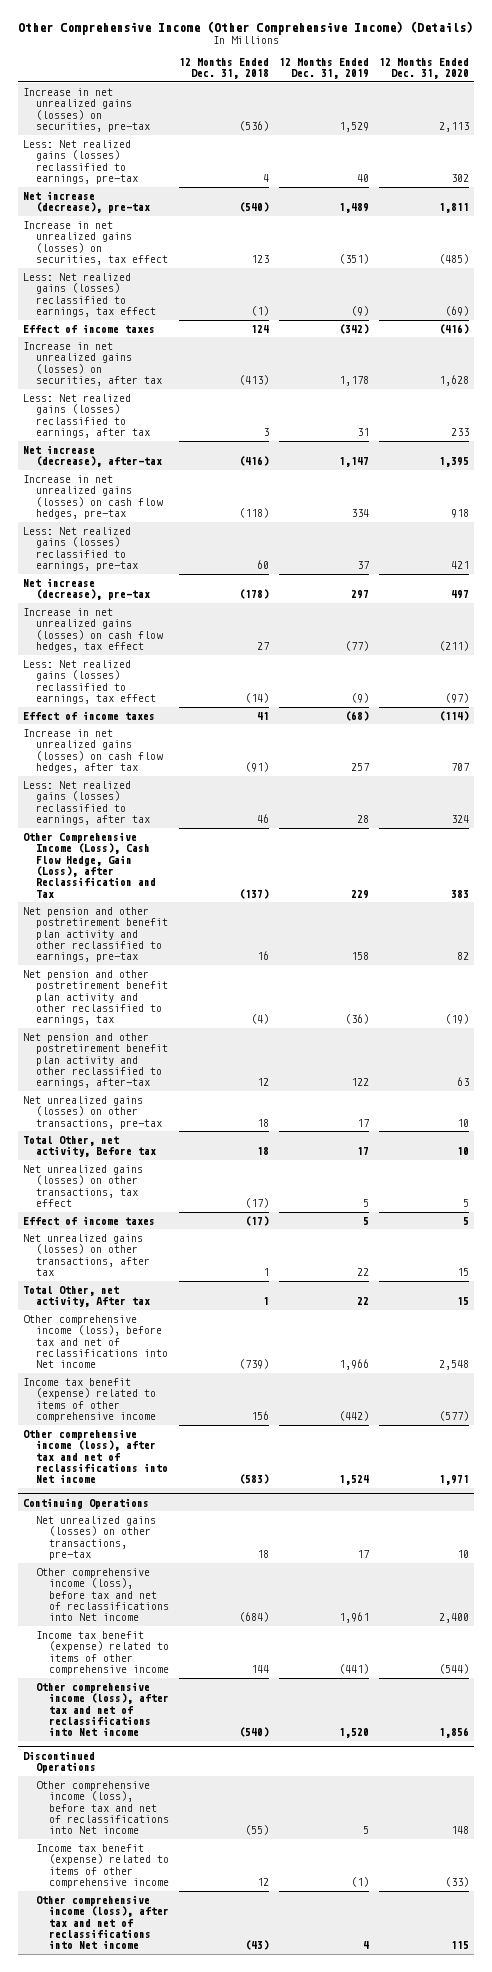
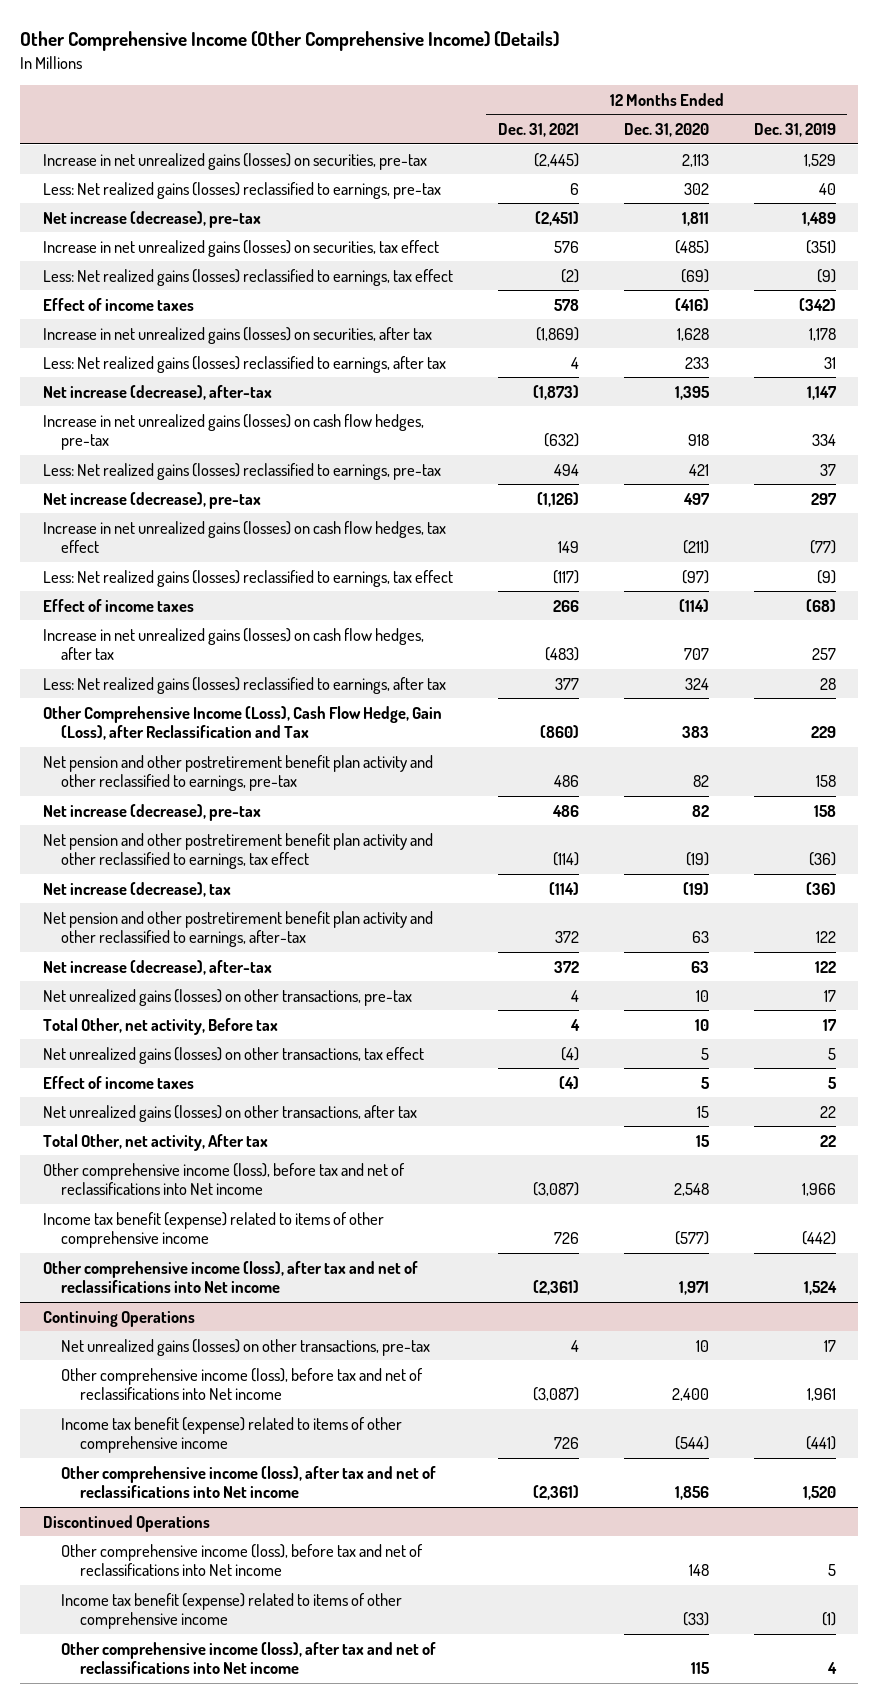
[179,57,270,80] 12 Months Ended Dec. 31, 2018 -> none
none -> [497,123,579,138] Dec. 31, 2021
none -> [42,803,261,821] Net increase (decrease), pre-tax
none -> [42,832,433,870] Net pension and other postretirement benefit plan activity and other reclassified to earnings, tax effect
[22,969,168,1026] Net pension and other postretirement benefit plan activity and other reclassified to earnings, tax -> [42,881,231,897] Net increase (decrease), tax
none -> [42,959,272,975] Net increase (decrease), after-tax

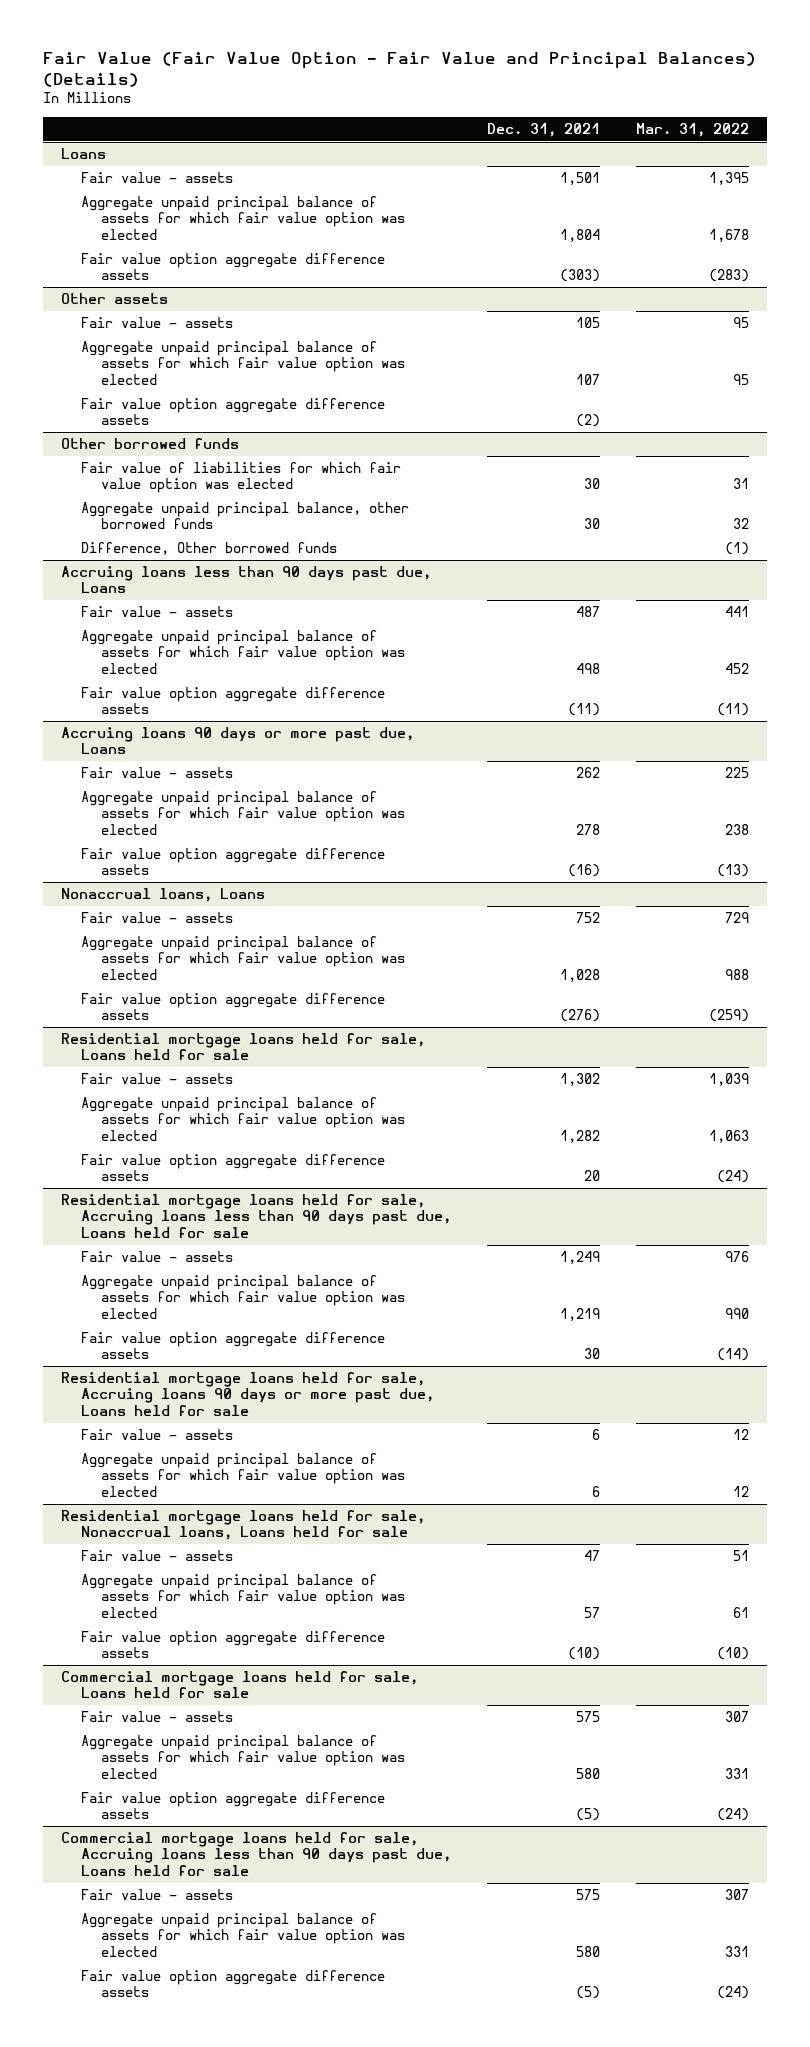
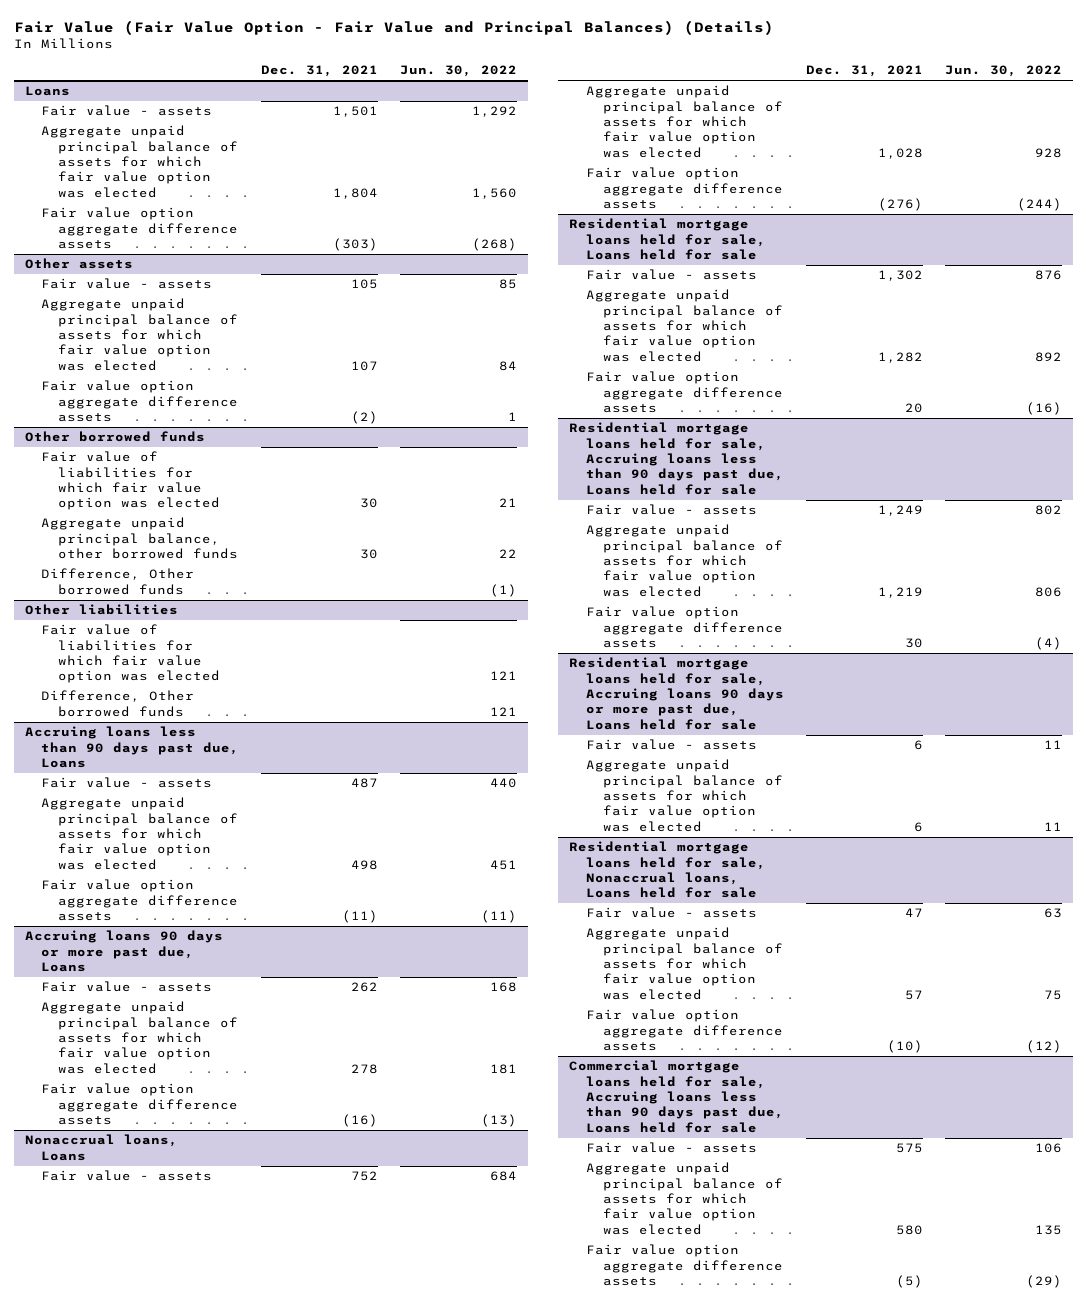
[635,122,749,137] Mar. 31, 2022 -> none
none -> [400,65,518,78] Jun. 30, 2022
none -> [24,604,178,616] Other liabilities
none -> [41,624,221,684] Fair value of liabilities for which fair value option was elected
none -> [41,690,195,717] Difference, Other borrowed funds
[60,1671,418,1699] Commercial mortgage loans held for sale, Loans held for sale -> none
[81,1711,234,1723] Fair value - assets -> none
[81,1735,406,1779] Aggregate unpaid principal balance of assets for which fair value option was elected -> none
[81,1792,386,1820] Fair value option aggregate difference assets -> none

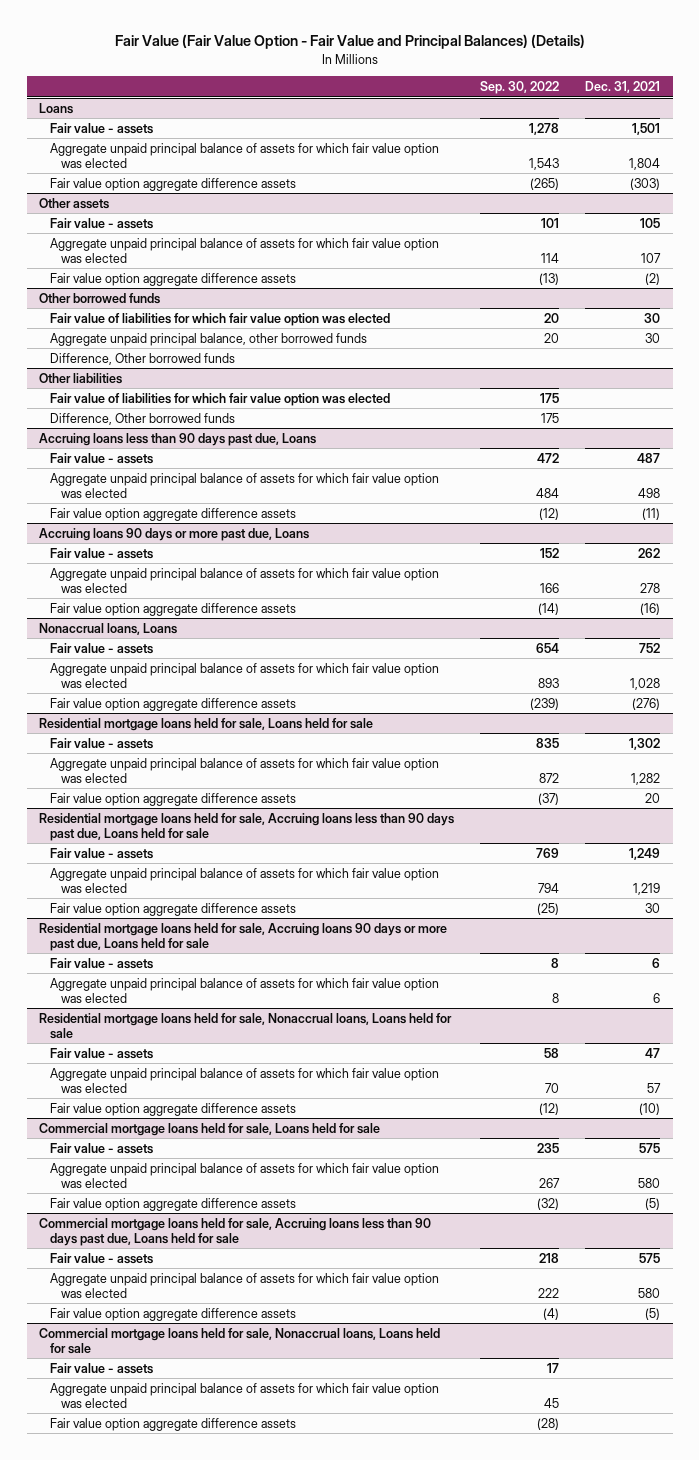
[400,65,518,78] Jun. 30, 2022 -> none
none -> [480,81,560,95] Sep. 30, 2022
none -> [39,1122,381,1136] Commercial mortgage loans held for sale, Loans held for sale
none -> [50,1142,154,1154] Fair value - assets
none -> [50,1162,440,1188] Aggregate unpaid principal balance of assets for which fair value option was elected
none -> [50,1197,297,1211] Fair value option aggregate difference assets
none -> [39,1327,441,1354] Commercial mortgage loans held for sale, Nonaccrual loans, Loans held for sale
none -> [50,1362,154,1374] Fair value - assets
none -> [50,1382,440,1408] Aggregate unpaid principal balance of assets for which fair value option was elected
none -> [50,1417,297,1431] Fair value option aggregate difference assets

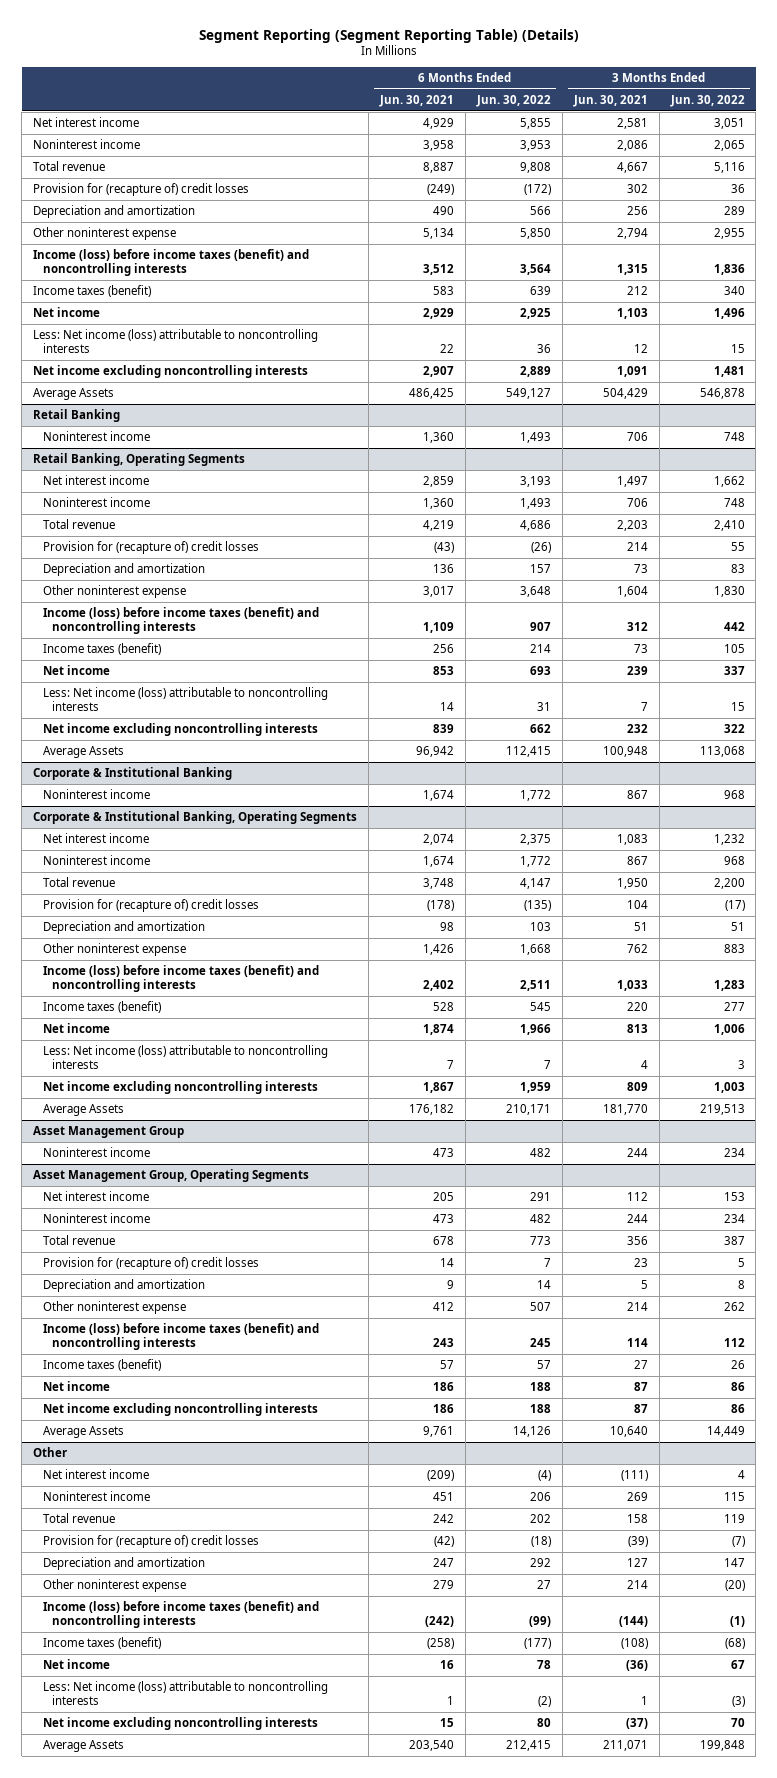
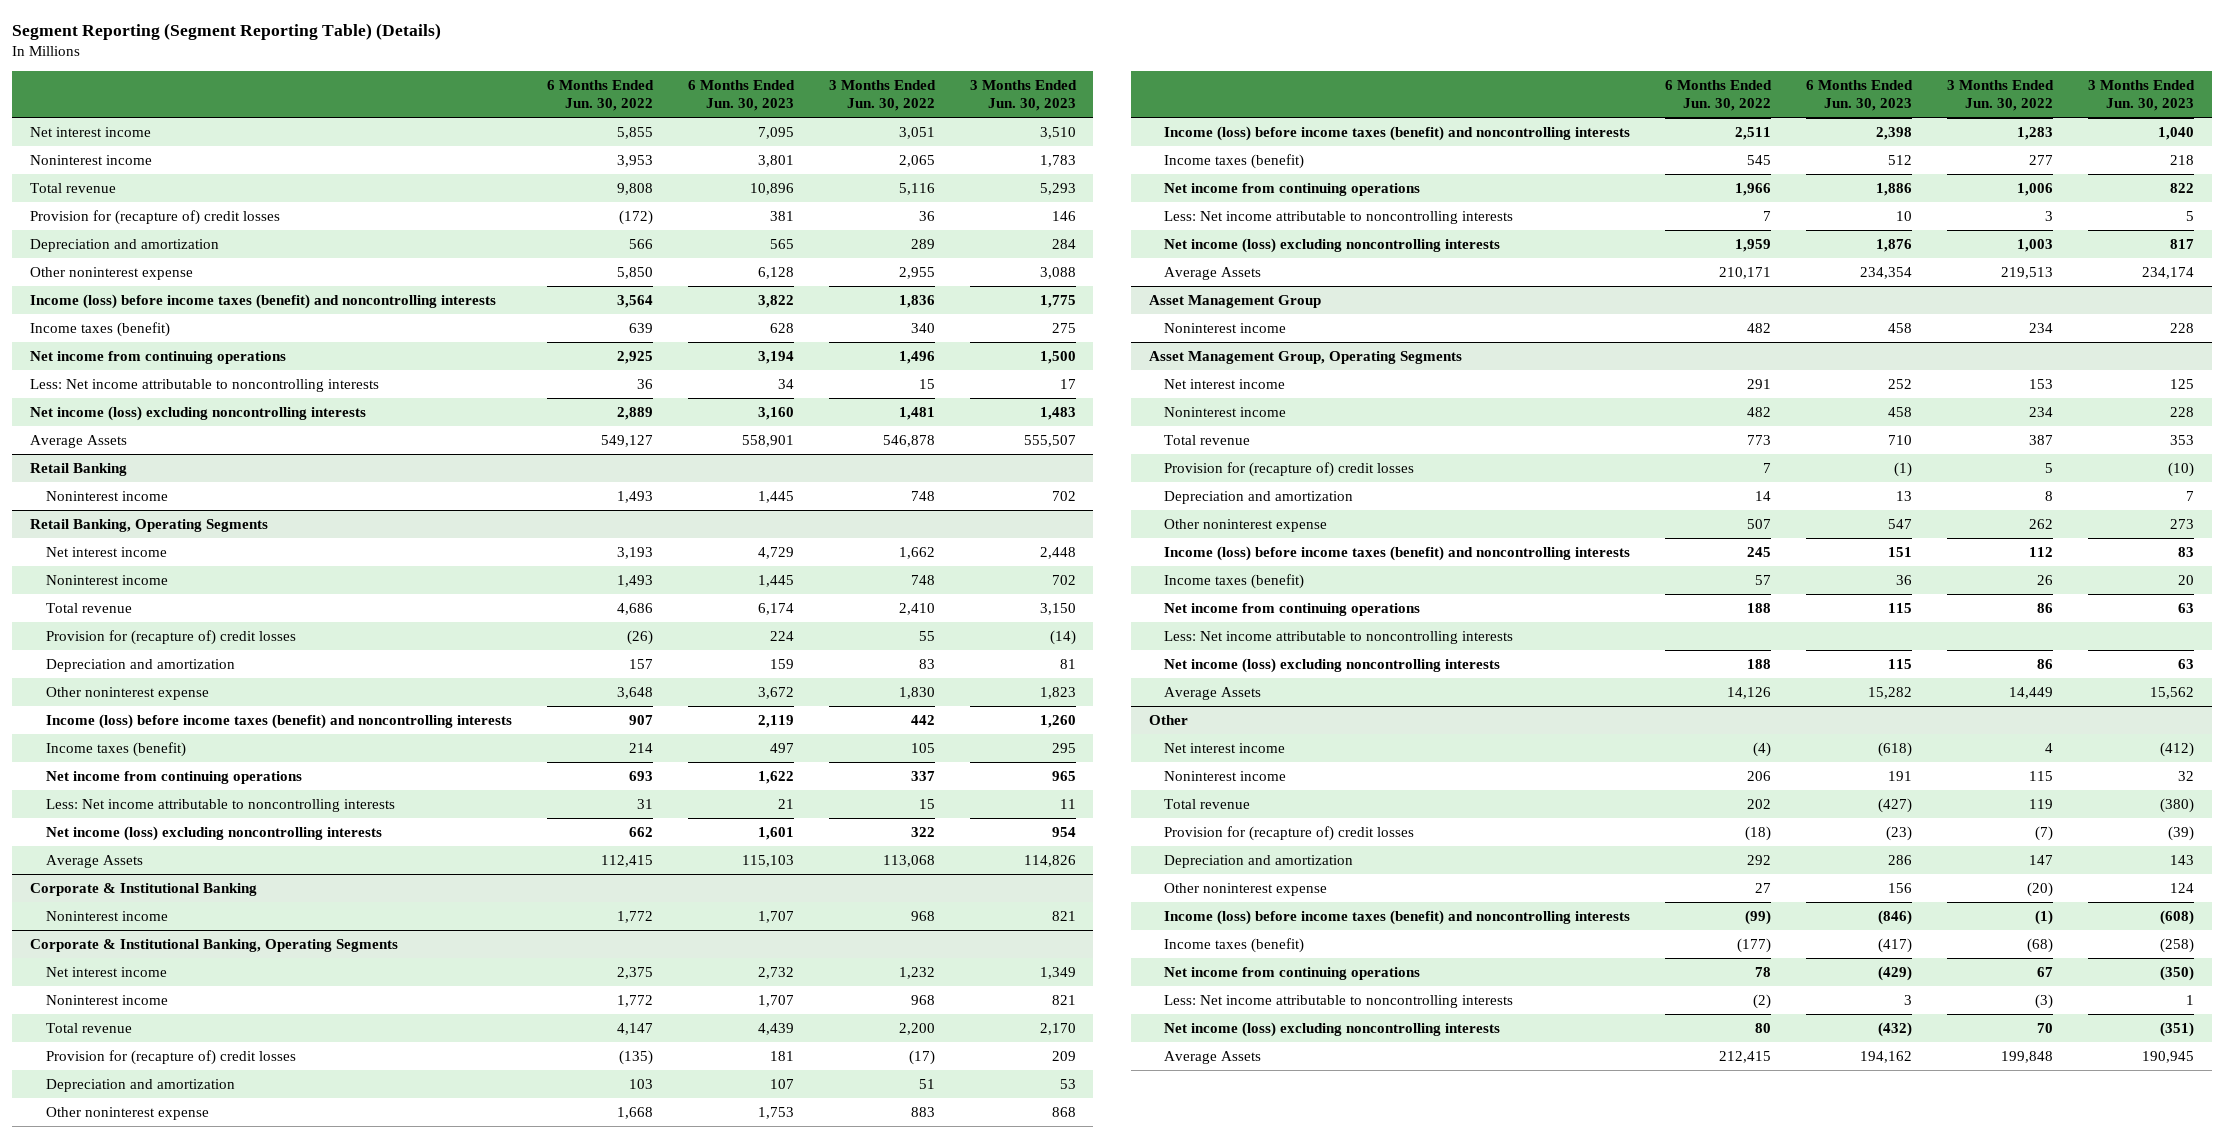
[378,95,454,108] Jun. 30, 2021 -> none
[572,95,648,108] Jun. 30, 2021 -> none
none -> [687,80,795,112] 6 Months Ended Jun. 30, 2023
none -> [969,80,1077,112] 3 Months Ended Jun. 30, 2023
[32,307,100,318] Net income -> [29,350,286,364] Net income from continuing operations
[32,329,318,354] Less: Net income (loss) attributable to noncontrolling interests -> [29,378,379,392] Less: Net income attributable to noncontrolling interests
[32,365,308,379] Net income excluding noncontrolling interests -> [29,405,366,421] Net income (loss) excluding noncontrolling interests
[42,665,110,676] Net income -> [45,770,302,784] Net income from continuing operations
[42,687,328,712] Less: Net income (loss) attributable to noncontrolling interests -> [45,798,395,812] Less: Net income attributable to noncontrolling interests
[42,723,318,737] Net income excluding noncontrolling interests -> [45,825,382,841] Net income (loss) excluding noncontrolling interests
[42,1023,110,1034] Net income -> [1164,182,1421,196] Net income from continuing operations
[42,1045,328,1070] Less: Net income (loss) attributable to noncontrolling interests -> [1164,210,1514,224] Less: Net income attributable to noncontrolling interests
[42,1081,318,1095] Net income excluding noncontrolling interests -> [1164,237,1501,253] Net income (loss) excluding noncontrolling interests
[42,1381,110,1392] Net income -> [1164,602,1421,616] Net income from continuing operations
none -> [1164,630,1514,644] Less: Net income attributable to noncontrolling interests
[42,1403,318,1417] Net income excluding noncontrolling interests -> [1164,657,1501,673] Net income (loss) excluding noncontrolling interests
[42,1659,110,1670] Net income -> [1164,966,1421,980] Net income from continuing operations
[42,1681,328,1706] Less: Net income (loss) attributable to noncontrolling interests -> [1164,994,1514,1008] Less: Net income attributable to noncontrolling interests
[42,1717,318,1731] Net income excluding noncontrolling interests -> [1164,1021,1501,1037] Net income (loss) excluding noncontrolling interests

